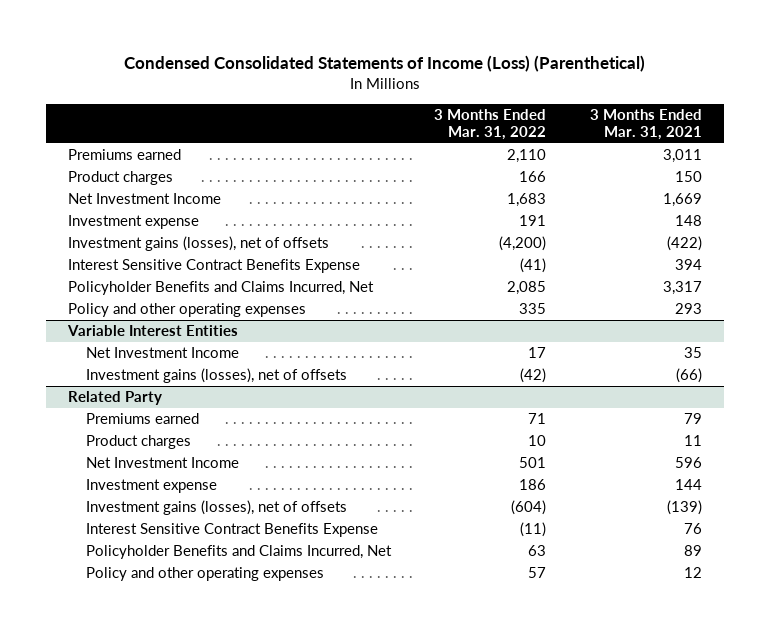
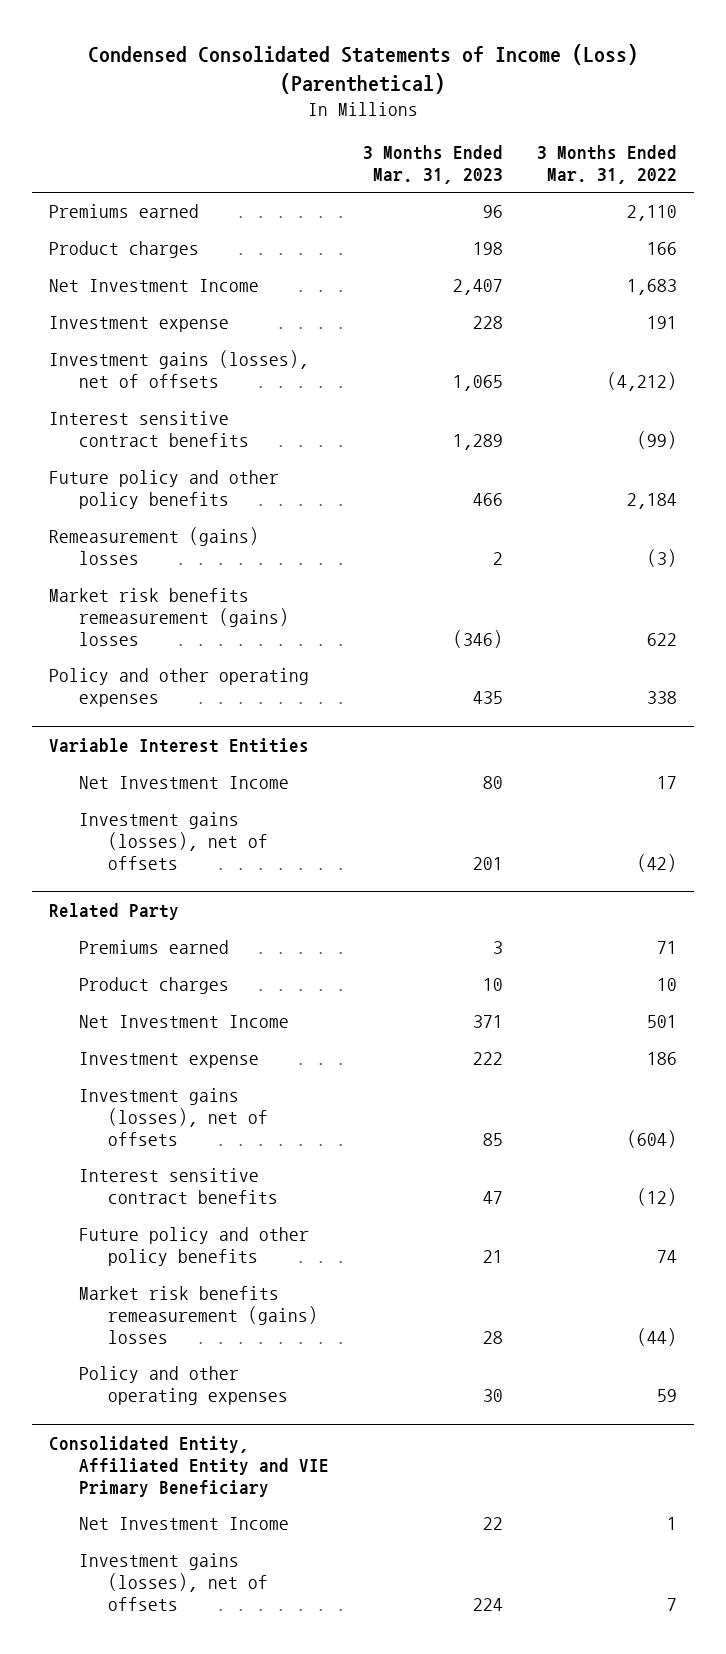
[590,108,703,141] 3 Months Ended Mar. 31, 2021 -> none
none -> [362,144,503,184] 3 Months Ended Mar. 31, 2023
[499,236,547,252] (4,200) -> [606,372,677,392] (4,212)
[67,259,360,274] Interest Sensitive Contract Benefits Expense -> [49,411,249,448] Interest sensitive contract benefits
[520,258,547,274] (41) -> [636,431,677,450] (99)
[67,281,374,296] Policyholder Benefits and Claims Incurred, Net -> [49,470,280,510] Future policy and other policy benefits
[507,281,547,296] 2,085 -> [626,493,677,510] 2,184
none -> [49,527,260,566] Remeasurement (gains) losses
none -> [49,588,289,647] Market risk benefits remeasurement (gains) losses
[519,303,547,315] 335 -> [646,691,677,705] 338
[85,523,378,538] Interest Sensitive Contract Benefits Expense -> [78,1168,278,1205] Interest sensitive contract benefits
[520,522,547,538] (11) -> [636,1188,677,1207] (12)
[85,545,392,560] Policyholder Benefits and Claims Incurred, Net -> [78,1227,309,1267] Future policy and other policy benefits
[528,545,547,557] 63 -> [656,1250,677,1264] 74
none -> [78,1286,318,1345] Market risk benefits remeasurement (gains) losses
[528,567,547,579] 57 -> [656,1389,677,1403] 59
none -> [49,1436,329,1497] Consolidated Entity, Affiliated Entity and VIE Primary Beneficiary
none -> [78,1517,289,1531] Net Investment Income
none -> [78,1553,268,1612] Investment gains (losses), net of offsets

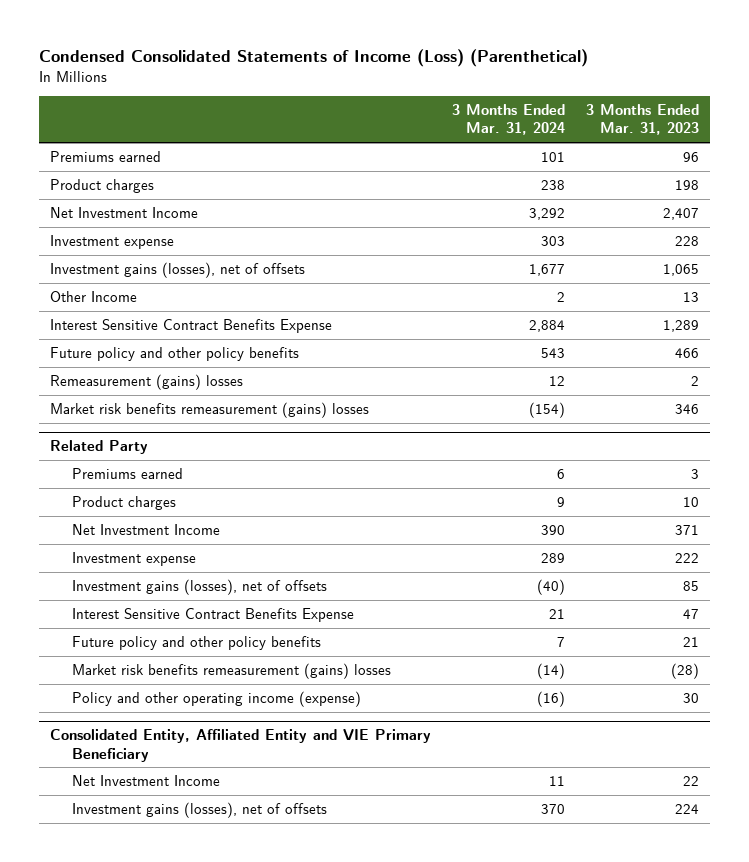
[536,144,677,184] 3 Months Ended Mar. 31, 2022 -> none
none -> [452,104,566,136] 3 Months Ended Mar. 31, 2024
none -> [49,290,137,302] Other Income
[49,411,249,448] Interest sensitive contract benefits -> [49,318,332,333] Interest Sensitive Contract Benefits Expense
[49,668,310,708] Policy and other operating expenses -> none
[49,738,310,754] Variable Interest Entities -> none
[78,776,289,790] Net Investment Income -> none
[78,812,268,871] Investment gains (losses), net of offsets -> none
[452,630,503,649] (346) -> [675,403,700,414] 346
[78,1168,278,1205] Interest sensitive contract benefits -> [72,607,355,622] Interest Sensitive Contract Benefits Expense
[482,1331,503,1345] 28 -> [671,662,700,679] (28)
[78,1366,288,1406] Policy and other operating expenses -> [72,690,362,707] Policy and other operating income (expense)

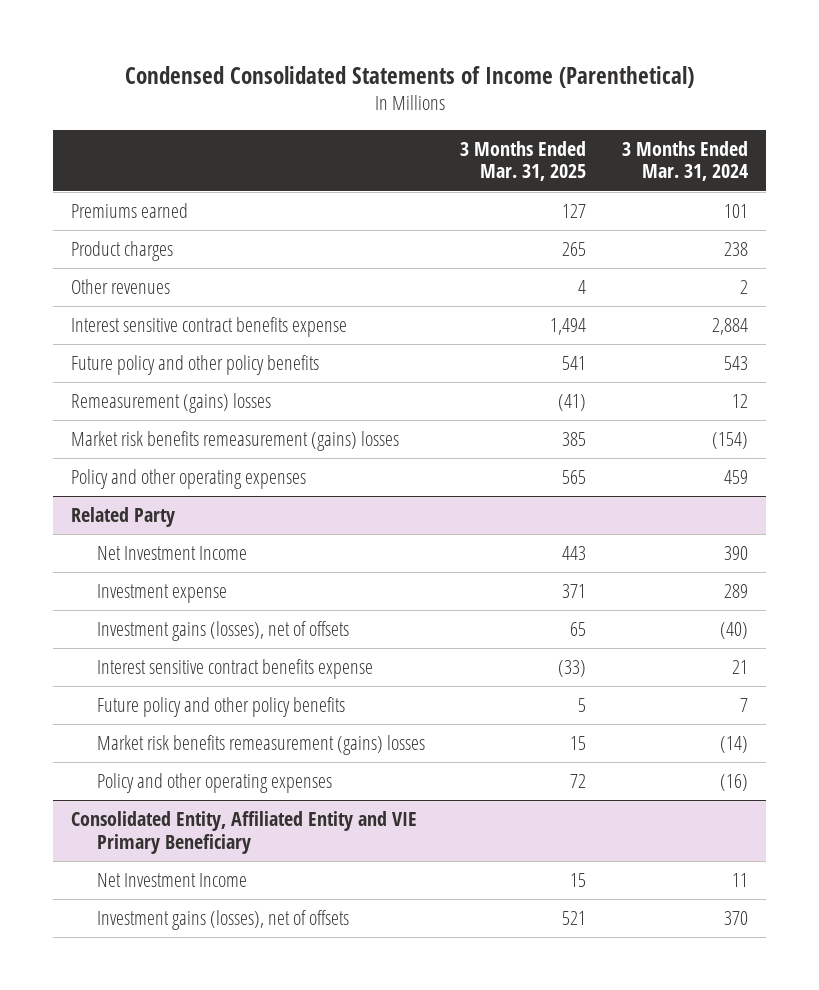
[39,48,589,67] Condensed Consolidated Statements of Income (Loss) (Parenthetical) -> [124,65,694,88] Condensed Consolidated Statements of Income (Parenthetical)
[586,104,700,136] 3 Months Ended Mar. 31, 2023 -> none
none -> [460,140,587,182] 3 Months Ended Mar. 31, 2025
[49,206,198,218] Net Investment Income -> none
[49,234,174,249] Investment expense -> none
[49,261,305,278] Investment gains (losses), net of offsets -> none
[49,290,137,302] Other Income -> [71,279,171,295] Other revenues
[49,318,332,333] Interest Sensitive Contract Benefits Expense -> [71,317,348,338] Interest sensitive contract benefits expense
none -> [71,469,307,490] Policy and other operating expenses
[72,467,184,479] Premiums earned -> none
[72,495,177,510] Product charges -> none
[72,607,355,622] Interest Sensitive Contract Benefits Expense -> [96,659,373,680] Interest sensitive contract benefits expense
[72,690,362,707] Policy and other operating income (expense) -> [96,773,332,794] Policy and other operating expenses

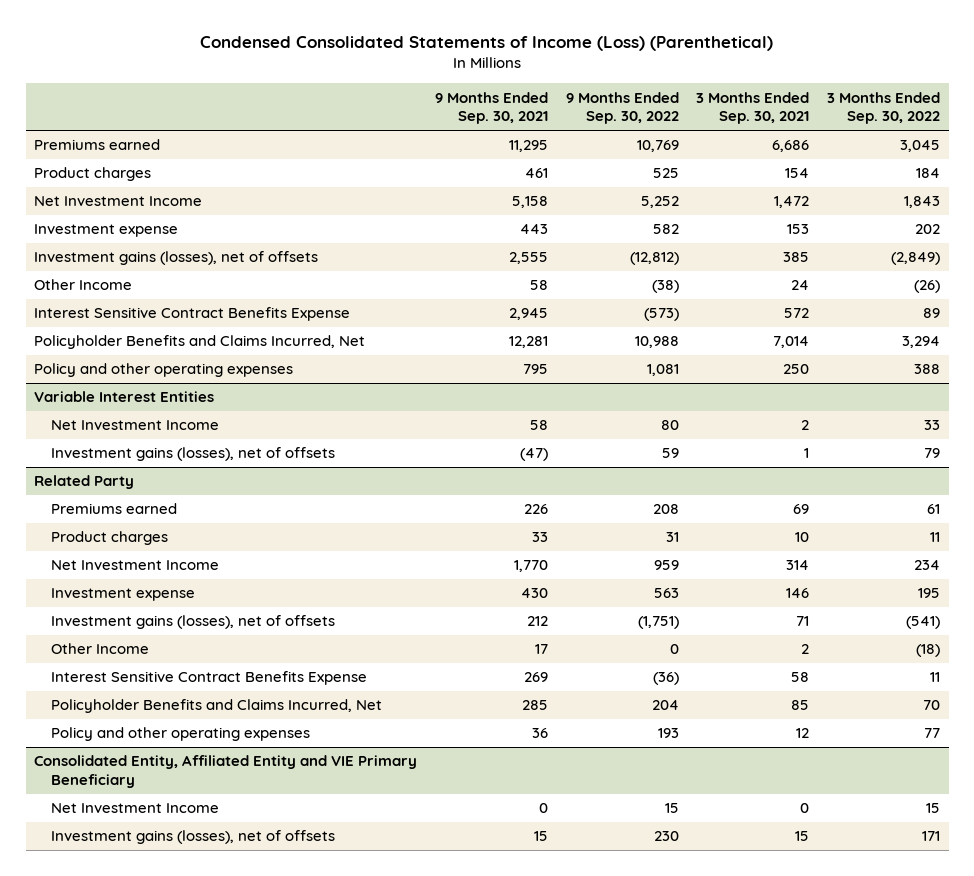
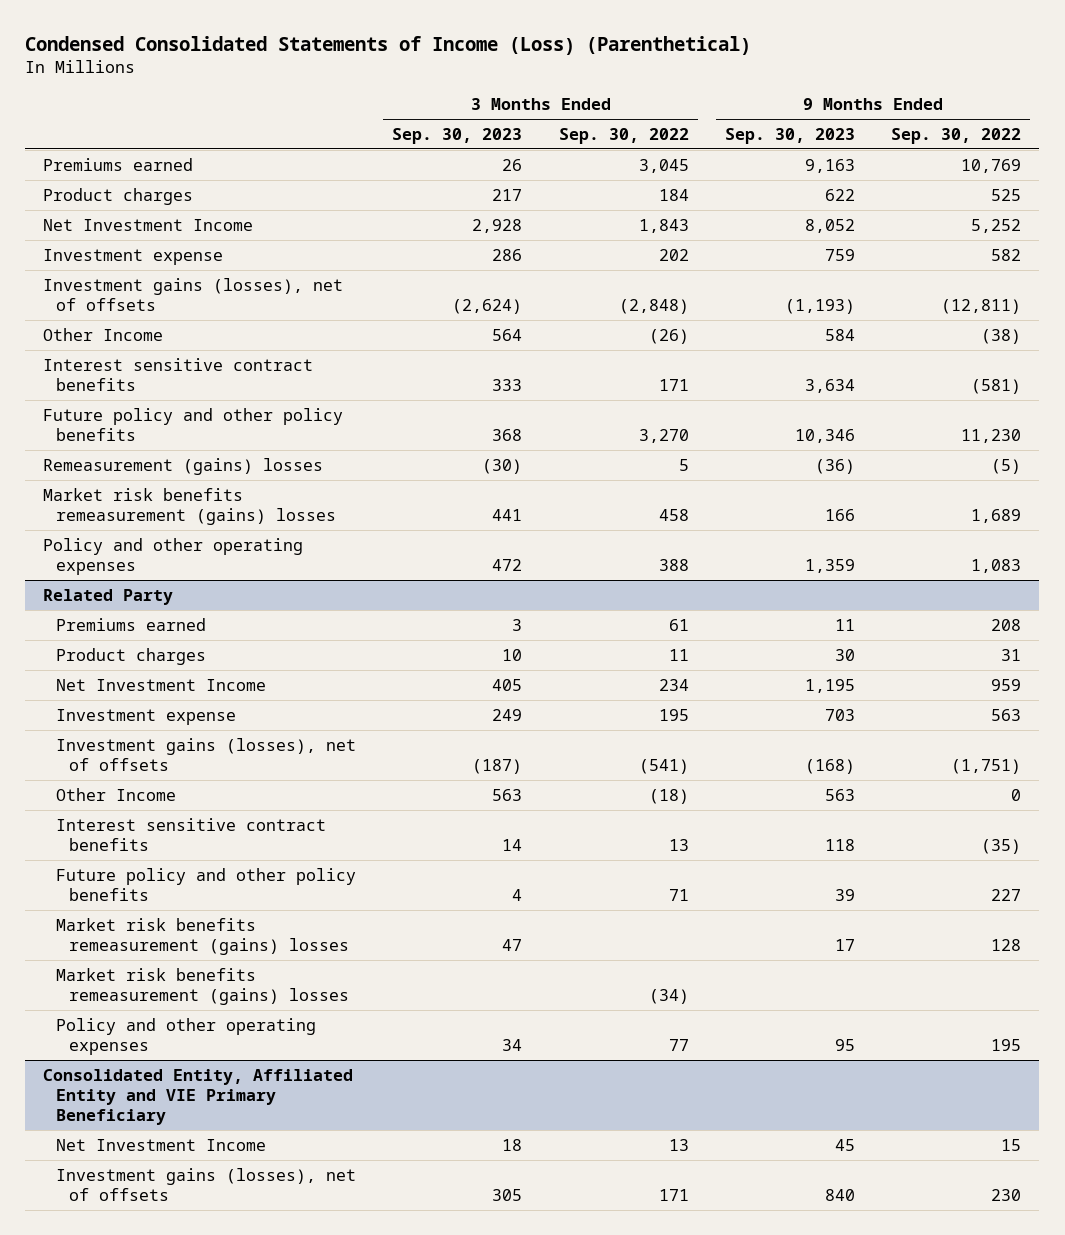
[435,91,549,125] 9 Months Ended Sep. 30, 2021 -> none
[696,91,810,125] 3 Months Ended Sep. 30, 2021 -> none
none -> [392,127,523,144] Sep. 30, 2023
none -> [724,127,855,144] Sep. 30, 2023
[629,252,679,266] (12,812) -> [941,298,1022,314] (12,811)
[891,252,941,266] (2,849) -> [618,298,689,314] (2,848)
[34,391,215,403] Variable Interest Entities -> none
[51,420,220,431] Net Investment Income -> none
[51,447,336,462] Investment gains (losses), net of offsets -> none
[34,307,351,322] Interest Sensitive Contract Benefits Expense -> [43,357,314,391] Interest sensitive contract benefits
[643,308,679,322] (573) -> [971,378,1022,394] (581)
[923,308,941,319] 89 -> [658,378,689,391] 171
[34,335,366,350] Policyholder Benefits and Claims Incurred, Net -> [43,407,344,441] Future policy and other policy benefits
[634,336,679,349] 10,988 -> [961,428,1022,443] 11,230
[902,336,941,349] 3,294 -> [638,428,689,443] 3,270
none -> [43,457,324,475] Remeasurement (gains) losses
none -> [43,487,337,525] Market risk benefits remeasurement (gains) losses
[646,364,679,377] 1,081 -> [971,558,1022,573] 1,083
[51,671,368,686] Interest Sensitive Contract Benefits Expense -> [56,817,327,851] Interest sensitive contract benefits
[652,672,679,686] (36) -> [981,838,1022,854] (35)
[930,672,941,683] 11 -> [668,838,689,851] 13
[51,699,383,714] Policyholder Benefits and Claims Incurred, Net -> [56,867,357,901] Future policy and other policy benefits
[651,700,679,711] 204 -> [991,888,1022,901] 227
[923,700,941,711] 70 -> [668,888,689,901] 71
none -> [56,917,349,955] Market risk benefits remeasurement (gains) losses
none -> [56,967,349,1005] Market risk benefits remeasurement (gains) losses
[657,728,679,739] 193 -> [991,1038,1022,1051] 195
[926,803,941,814] 15 -> [668,1138,689,1151] 13

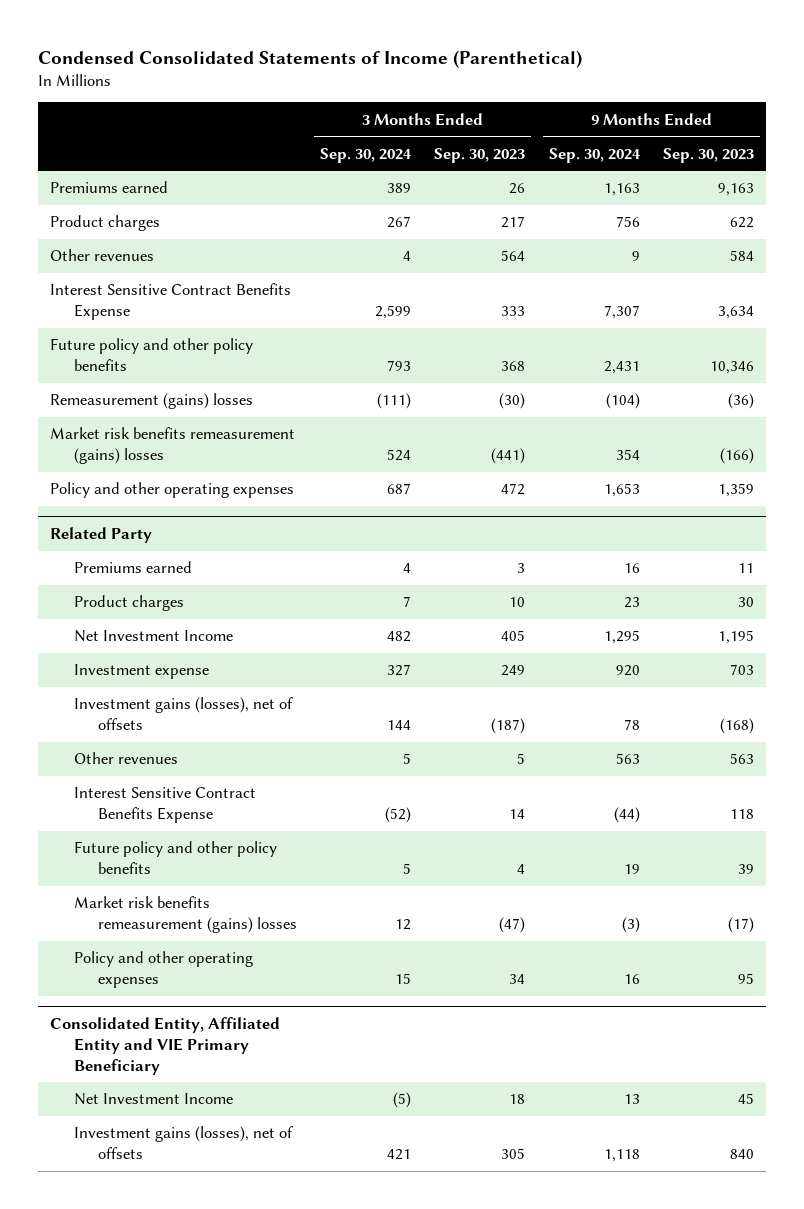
[25,35,752,55] Condensed Consolidated Statements of Income (Loss) (Parenthetical) -> [38,49,583,68] Condensed Consolidated Statements of Income (Parenthetical)
[558,127,689,144] Sep. 30, 2022 -> none
[891,127,1022,144] Sep. 30, 2022 -> none
none -> [320,147,413,163] Sep. 30, 2024
none -> [548,147,641,163] Sep. 30, 2024
[43,218,254,231] Net Investment Income -> none
[43,248,224,265] Investment expense -> none
[43,277,344,311] Investment gains (losses), net of offsets -> none
[43,327,164,341] Other Income -> [49,249,154,262] Other revenues
[43,357,314,391] Interest sensitive contract benefits -> [49,283,291,321] Interest Sensitive Contract Benefits Expense
[492,508,523,521] 441 -> [491,448,526,465] (441)
[824,508,855,521] 166 -> [720,448,755,465] (166)
[56,787,177,801] Other Income -> [73,752,178,765] Other revenues
[492,788,523,801] 563 -> [517,753,526,765] 5
[56,817,327,851] Interest sensitive contract benefits -> [73,787,256,824] Interest Sensitive Contract Benefits Expense
[56,967,349,1005] Market risk benefits remeasurement (gains) losses -> none
[502,938,523,951] 47 -> [499,917,526,934] (47)
[834,938,855,951] 17 -> [728,917,755,934] (17)

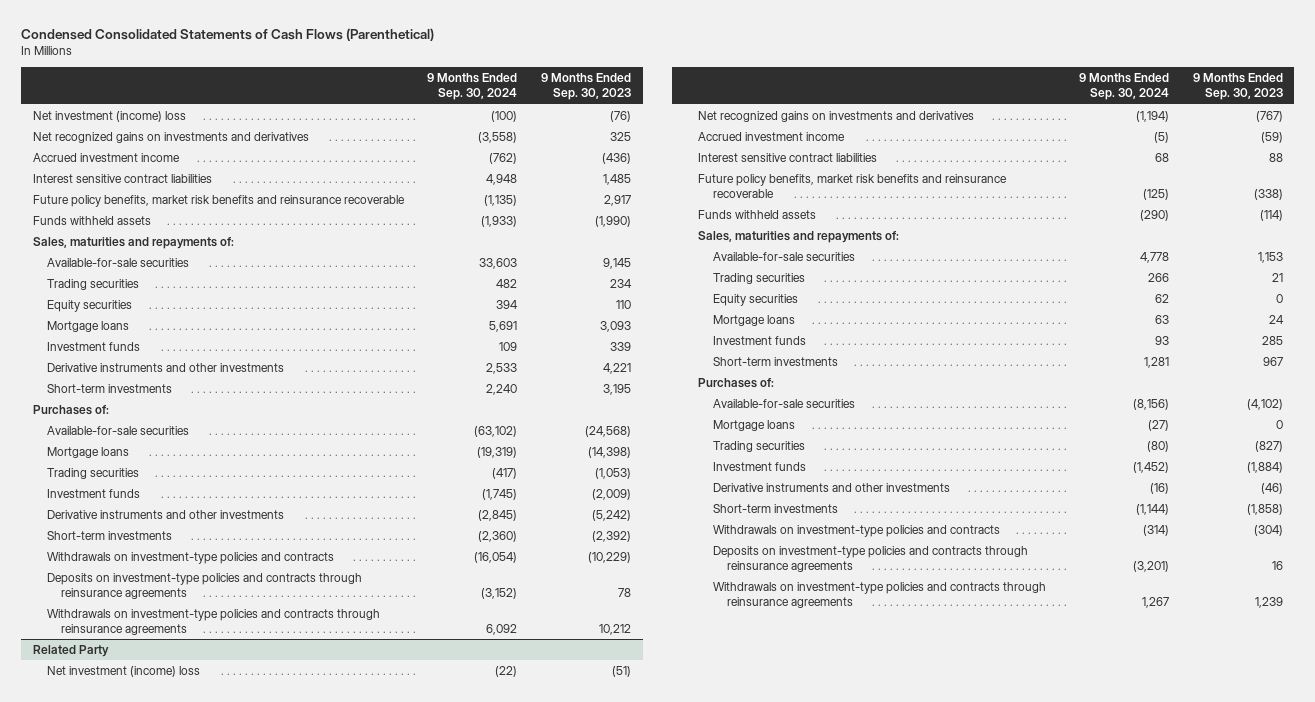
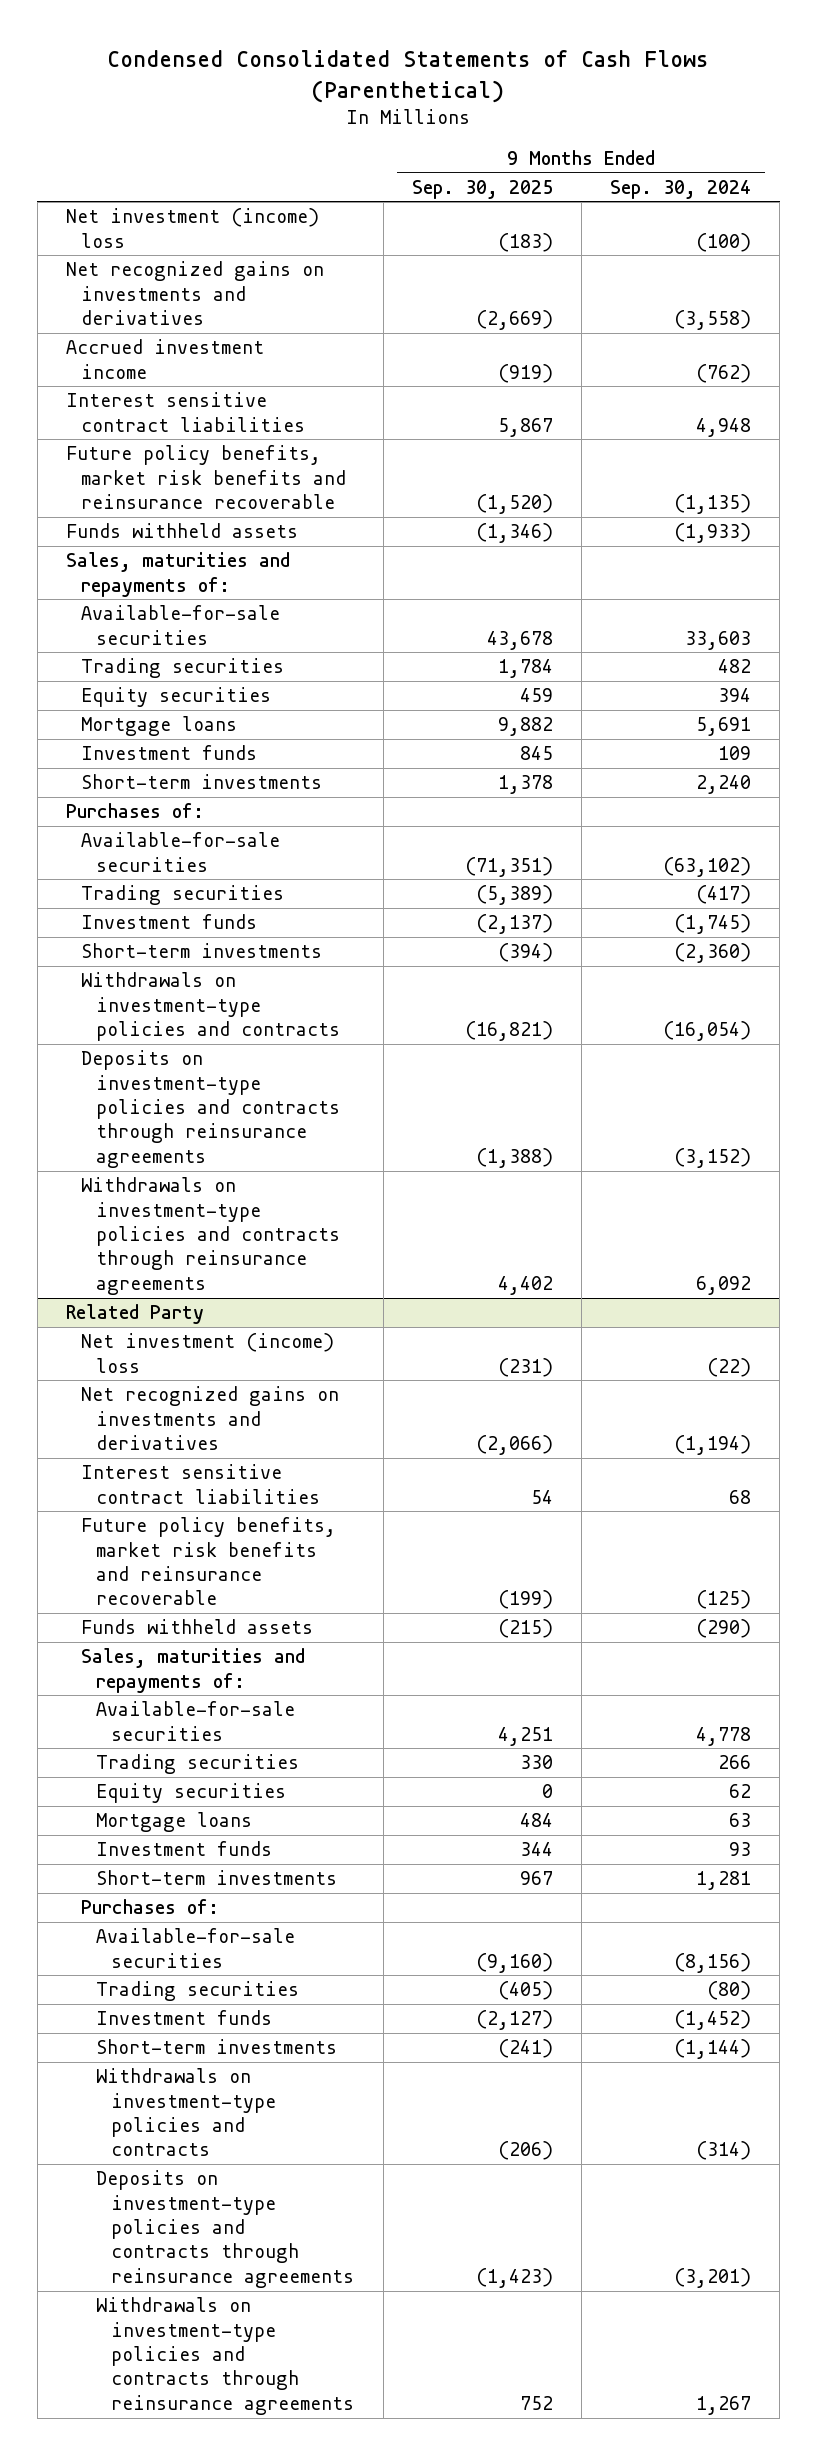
[540,73,631,101] 9 Months Ended Sep. 30, 2023 -> none
none -> [411,179,553,199] Sep. 30, 2025
[46,363,284,373] Derivative instruments and other investments -> none
[46,447,129,459] Mortgage loans -> none
[46,510,284,520] Derivative instruments and other investments -> none
[698,132,846,142] Accrued investment income -> none
[712,420,795,432] Mortgage loans -> none
[712,483,950,493] Derivative instruments and other investments -> none

